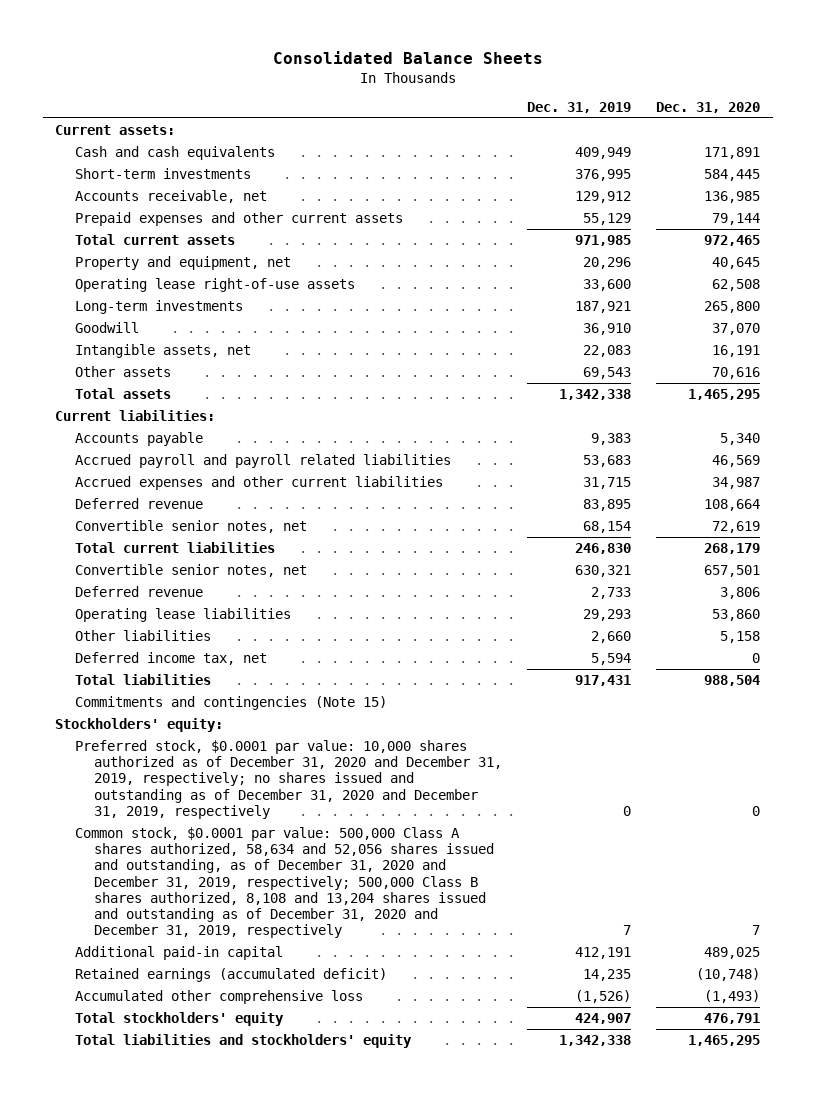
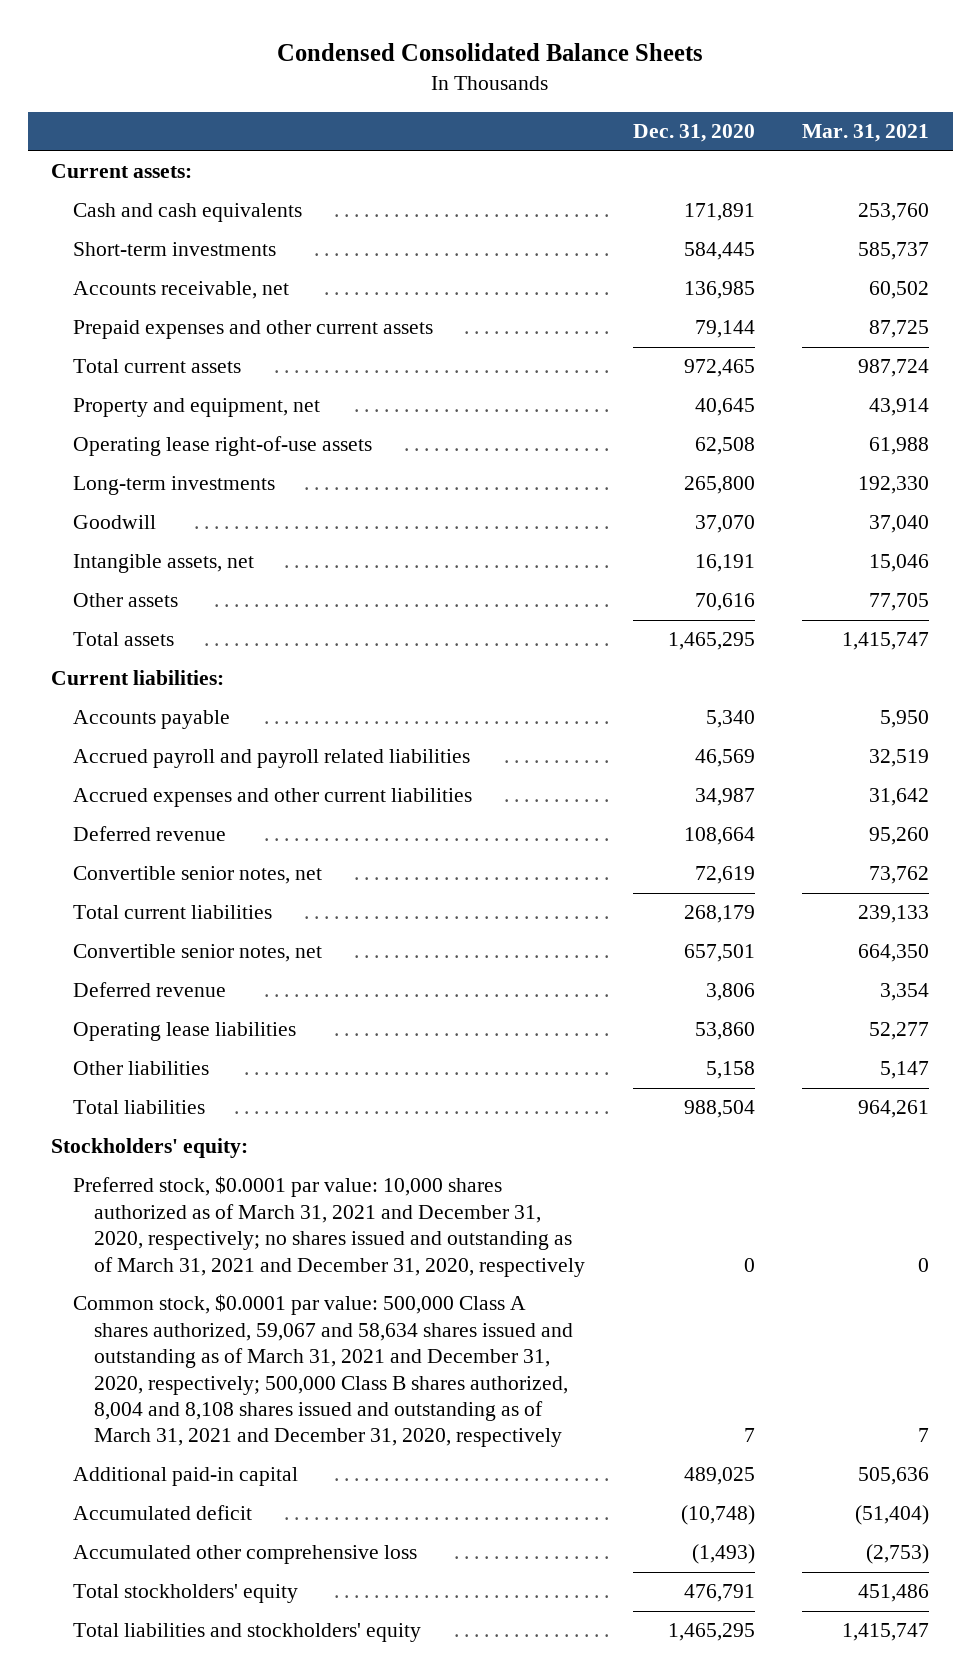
[272,51,543,65] Consolidated Balance Sheets -> [277,42,704,61] Condensed Consolidated Balance Sheets
[527,102,632,114] Dec. 31, 2019 -> none
none -> [802,124,930,143] Mar. 31, 2021
[74,651,267,665] Deferred income tax, net -> none
[74,695,387,710] Commitments and contingencies (Note 15) -> none
[74,739,503,819] Preferred stock, $0.0001 par value: 10,000 shares authorized as of December 31, 2020 and December 31, 2019, respectively; no shares issued and outstanding as of December 31, 2020 and December 31, 2019, respectively -> [72,1176,585,1277] Preferred stock, $0.0001 par value: 10,000 shares authorized as of March 31, 2021 and December 31, 2020, respectively; no shares issued and outstanding as of March 31, 2021 and December 31, 2020, respectively
[74,826,495,939] Common stock, $0.0001 par value: 500,000 Class A shares authorized, 58,634 and 52,056 shares issued and outstanding, as of December 31, 2020 and December 31, 2019, respectively; 500,000 Class B shares authorized, 8,108 and 13,204 shares issued and outstanding as of December 31, 2020 and December 31, 2019, respectively -> [72,1294,573,1448] Common stock, $0.0001 par value: 500,000 Class A shares authorized, 59,067 and 58,634 shares issued and outstanding as of March 31, 2021 and December 31, 2020, respectively; 500,000 Class B shares authorized, 8,004 and 8,108 shares issued and outstanding as of March 31, 2021 and December 31, 2020, respectively
[74,967,387,982] Retained earnings (accumulated deficit) -> [72,1505,252,1521] Accumulated deficit

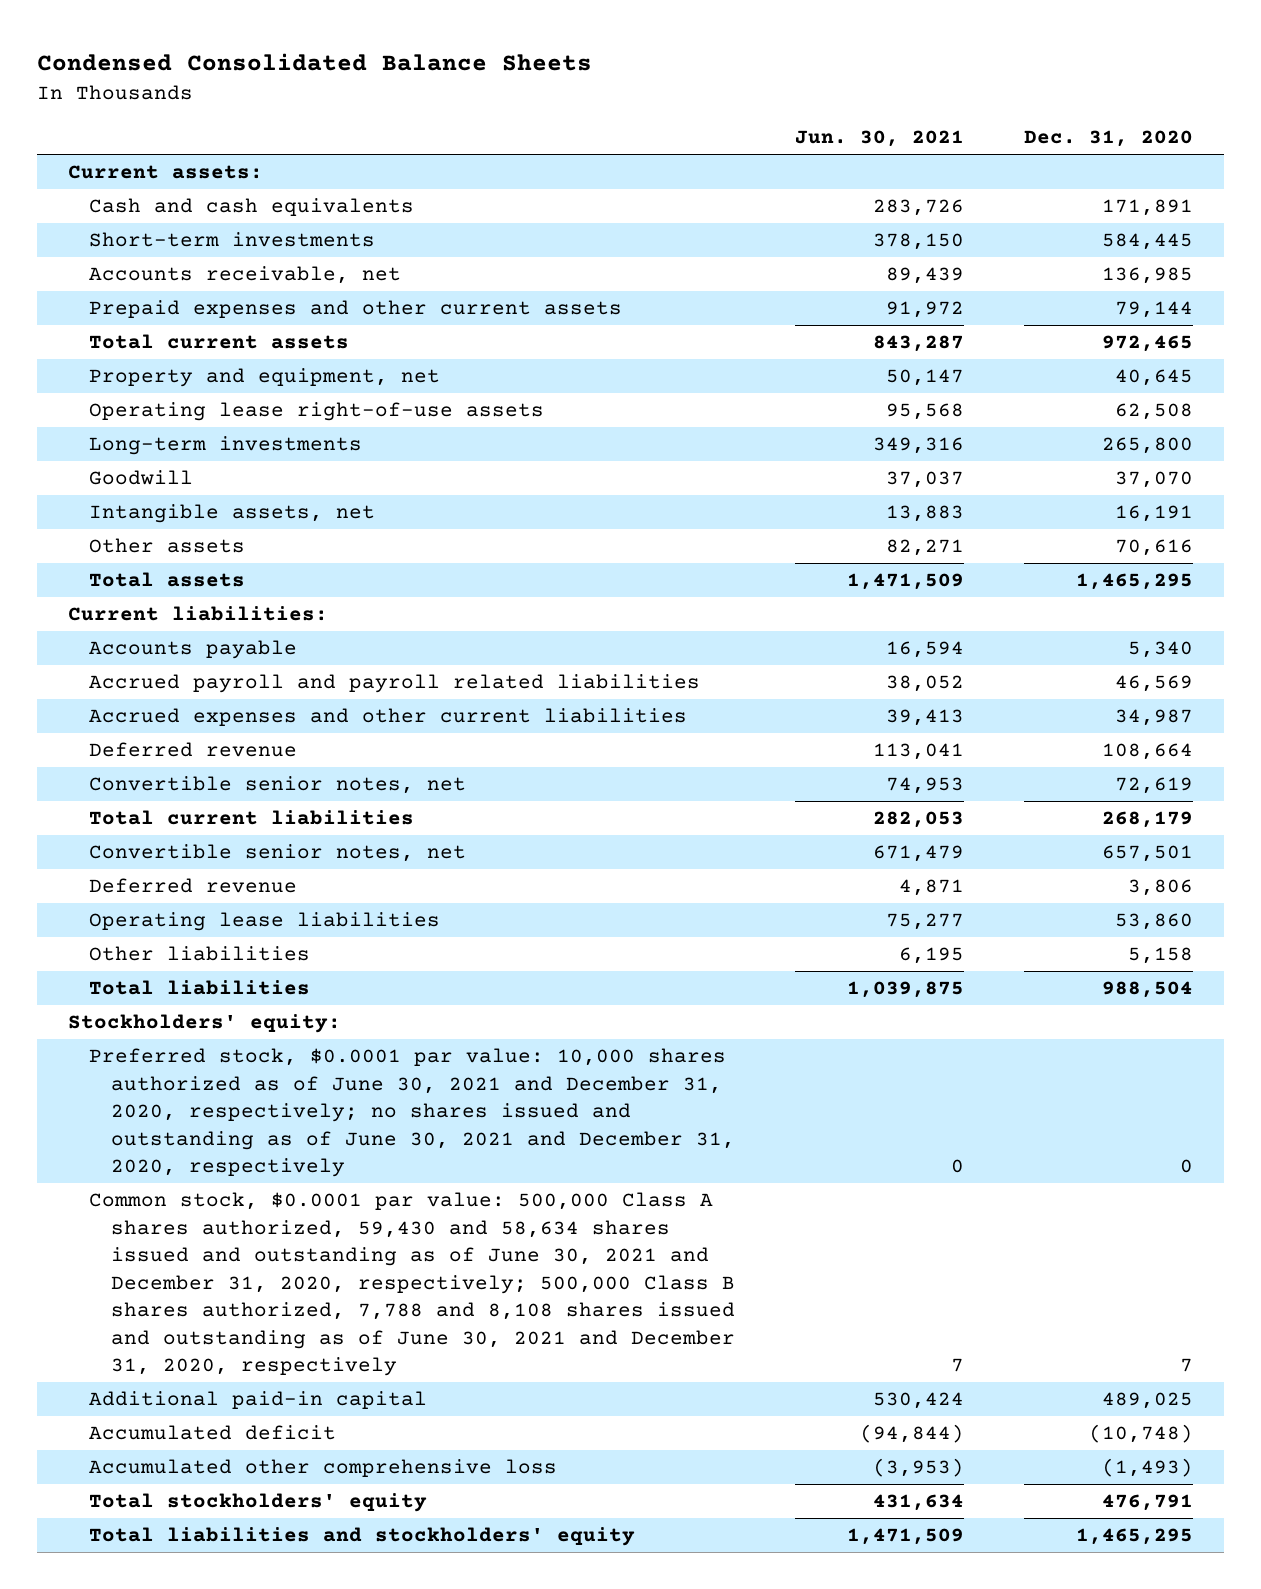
[802,124,930,143] Mar. 31, 2021 -> none
none -> [794,130,964,148] Jun. 30, 2021
[72,1176,585,1277] Preferred stock, $0.0001 par value: 10,000 shares authorized as of March 31, 2021 and December 31, 2020, respectively; no shares issued and outstanding as of March 31, 2021 and December 31, 2020, respectively -> [89,1048,735,1178] Preferred stock, $0.0001 par value: 10,000 shares authorized as of June 30, 2021 and December 31, 2020, respectively; no shares issued and outstanding as of June 30, 2021 and December 31, 2020, respectively
[72,1294,573,1448] Common stock, $0.0001 par value: 500,000 Class A shares authorized, 59,067 and 58,634 shares issued and outstanding as of March 31, 2021 and December 31, 2020, respectively; 500,000 Class B shares authorized, 8,004 and 8,108 shares issued and outstanding as of March 31, 2021 and December 31, 2020, respectively -> [89,1192,735,1377] Common stock, $0.0001 par value: 500,000 Class A shares authorized, 59,430 and 58,634 shares issued and outstanding as of June 30, 2021 and December 31, 2020, respectively; 500,000 Class B shares authorized, 7,788 and 8,108 shares issued and outstanding as of June 30, 2021 and December 31, 2020, respectively

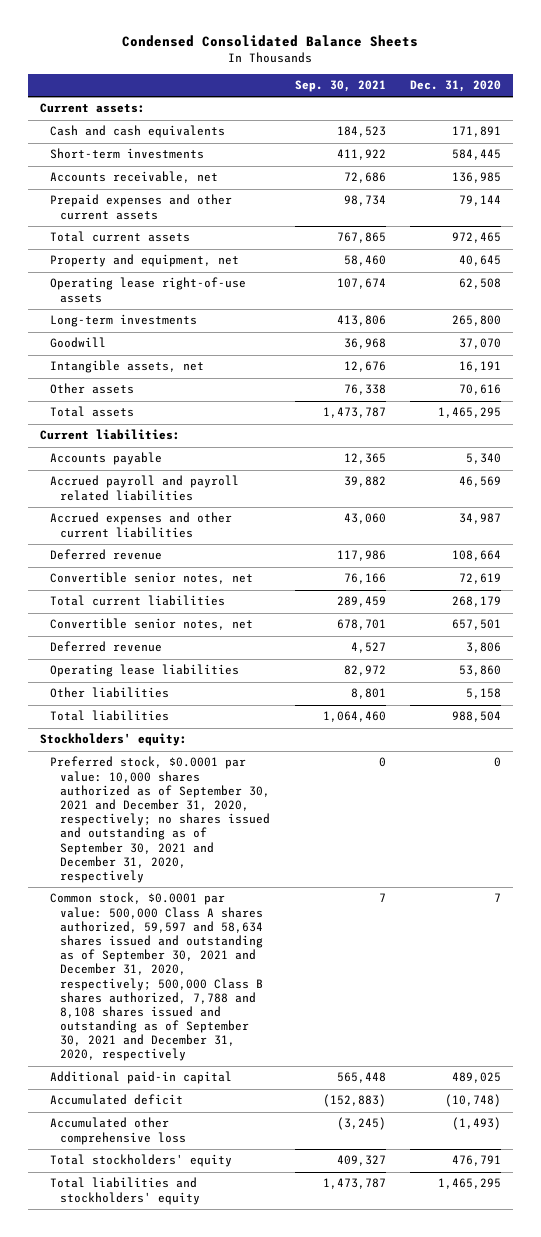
[794,130,964,148] Jun. 30, 2021 -> none
none -> [294,79,386,92] Sep. 30, 2021
[89,1048,735,1178] Preferred stock, $0.0001 par value: 10,000 shares authorized as of June 30, 2021 and December 31, 2020, respectively; no shares issued and outstanding as of June 30, 2021 and December 31, 2020, respectively -> [50,756,271,883] Preferred stock, $0.0001 par value: 10,000 shares authorized as of September 30, 2021 and December 31, 2020, respectively; no shares issued and outstanding as of September 30, 2021 and December 31, 2020, respectively
[89,1192,735,1377] Common stock, $0.0001 par value: 500,000 Class A shares authorized, 59,430 and 58,634 shares issued and outstanding as of June 30, 2021 and December 31, 2020, respectively; 500,000 Class B shares authorized, 7,788 and 8,108 shares issued and outstanding as of June 30, 2021 and December 31, 2020, respectively -> [50,892,264,1062] Common stock, $0.0001 par value: 500,000 Class A shares authorized, 59,597 and 58,634 shares issued and outstanding as of September 30, 2021 and December 31, 2020, respectively; 500,000 Class B shares authorized, 7,788 and 8,108 shares issued and outstanding as of September 30, 2021 and December 31, 2020, respectively

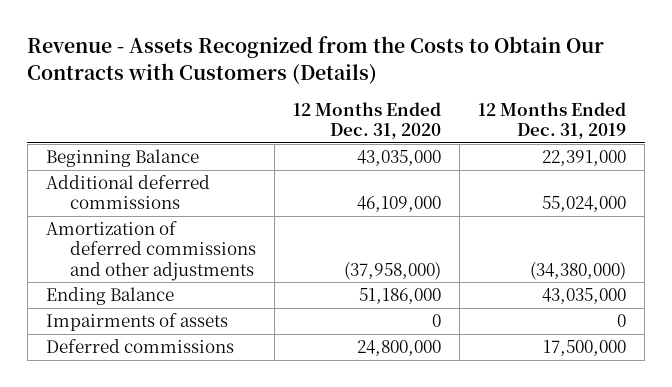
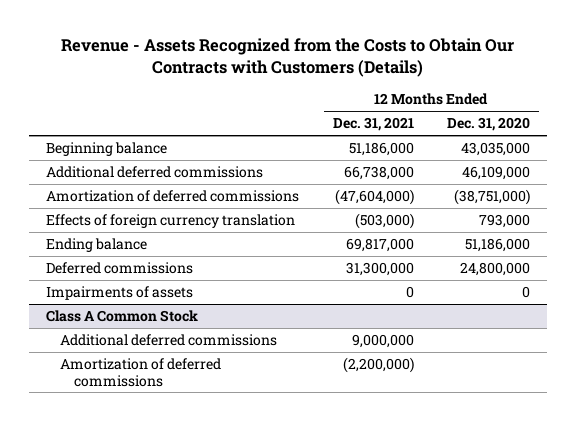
[478,101,627,139] 12 Months Ended Dec. 31, 2019 -> none
none -> [332,117,414,132] Dec. 31, 2021
[45,149,199,168] Beginning Balance -> [45,142,167,157] Beginning balance
[45,221,257,281] Amortization of deferred commissions and other adjustments -> [45,190,299,203] Amortization of deferred commissions
[344,261,442,280] (37,958,000) -> [454,189,531,206] (38,751,000)
none -> [45,214,295,229] Effects of foreign currency translation
[45,287,174,306] Ending Balance -> [45,238,147,253] Ending balance
[45,313,228,332] Impairments of assets -> [45,286,193,301] Impairments of assets
none -> [45,310,198,323] Class A Common Stock
none -> [59,334,277,347] Additional deferred commissions
none -> [59,358,221,387] Amortization of deferred commissions

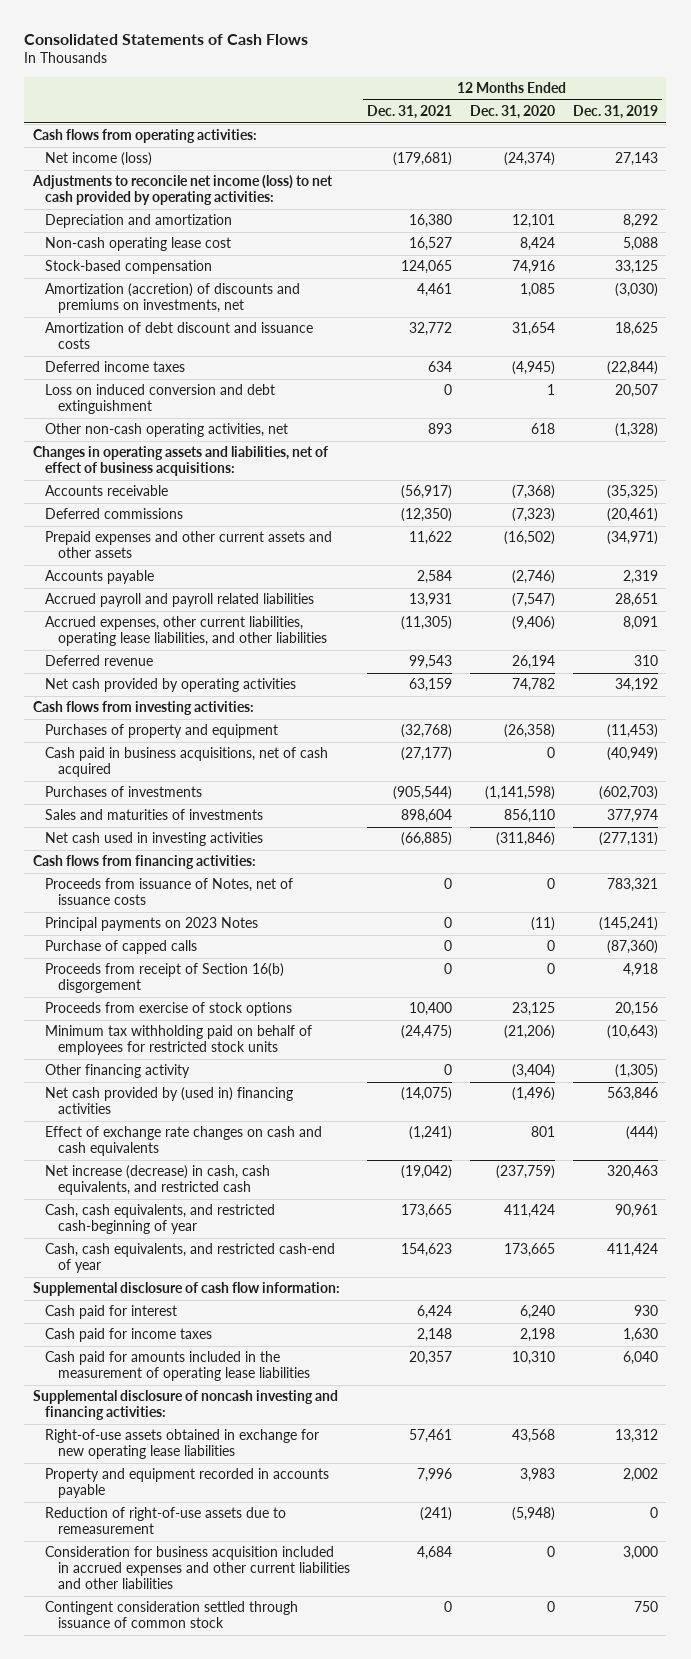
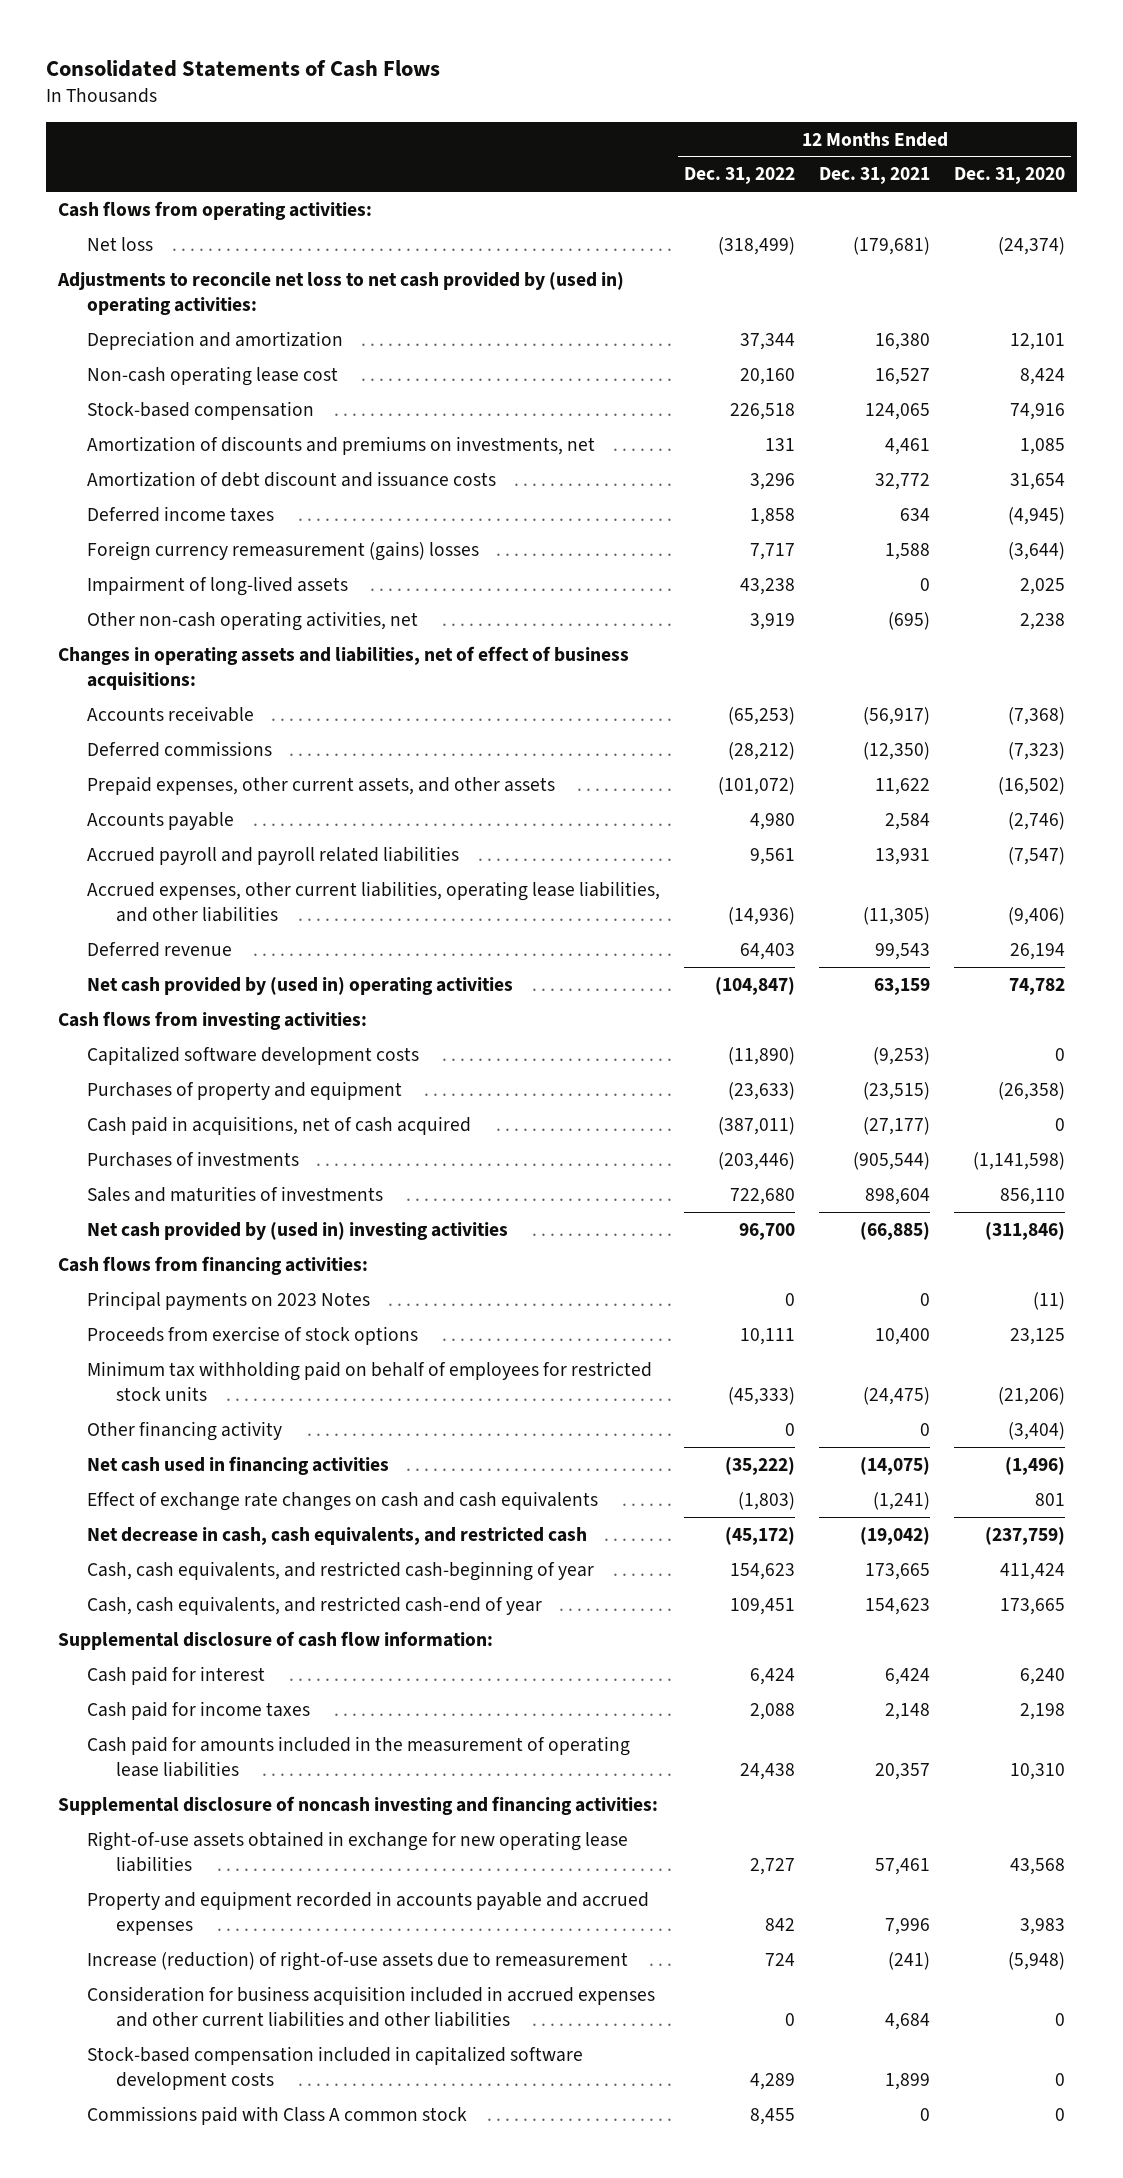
[572,104,658,119] Dec. 31, 2019 -> none
none -> [684,167,796,185] Dec. 31, 2022
[45,152,153,167] Net income (loss) -> [87,236,154,251] Net loss
[32,175,334,206] Adjustments to reconcile net income (loss) to net cash provided by operating activities: -> [56,271,624,316] Adjustments to reconcile net loss to net cash provided by (used in) operating activities:
[45,283,301,314] Amortization (accretion) of discounts and premiums on investments, net -> [87,435,596,455] Amortization of discounts and premiums on investments, net
[45,384,276,415] Loss on induced conversion and debt extinguishment -> none
none -> [87,540,480,561] Foreign currency remeasurement (gains) losses
none -> [87,575,349,596] Impairment of long-lived assets
[428,423,453,435] 893 -> [888,611,931,630] (695)
[530,423,555,435] 618 -> [1020,612,1066,630] 2,238
[45,531,333,559] Prepaid expenses and other current assets and other assets -> [87,775,556,795] Prepaid expenses, other current assets, and other assets
[45,678,297,693] Net cash provided by operating activities -> [87,976,514,995] Net cash provided by (used in) operating activities
none -> [87,1045,420,1065] Capitalized software development costs
[401,724,453,739] (32,768) -> [863,1081,931,1100] (23,515)
[45,747,329,778] Cash paid in business acquisitions, net of cash acquired -> [87,1115,472,1135] Cash paid in acquisitions, net of cash acquired
[45,832,264,847] Net cash used in investing activities -> [87,1221,509,1240] Net cash provided by (used in) investing activities
[45,878,294,906] Proceeds from issuance of Notes, net of issuance costs -> none
[45,940,198,955] Purchase of capped calls -> none
[45,963,285,994] Proceeds from receipt of Section 16(b) disgorgement -> none
[45,1087,294,1115] Net cash provided by (used in) financing activities -> [87,1455,390,1475] Net cash used in financing activities
[45,1165,271,1196] Net increase (decrease) in cash, cash equivalents, and restricted cash -> [87,1526,588,1545] Net decrease in cash, cash equivalents, and restricted cash
[45,1468,330,1499] Property and equipment recorded in accounts payable -> [87,1890,650,1936] Property and equipment recorded in accounts payable and accrued expenses
[45,1507,287,1535] Reduction of right-of-use assets due to remeasurement -> [87,1950,629,1971] Increase (reduction) of right-of-use assets due to remeasurement
[45,1601,299,1629] Contingent consideration settled through issuance of common stock -> none
none -> [87,2045,584,2091] Stock-based compensation included in capitalized software development costs
none -> [87,2105,468,2125] Commissions paid with Class A common stock

